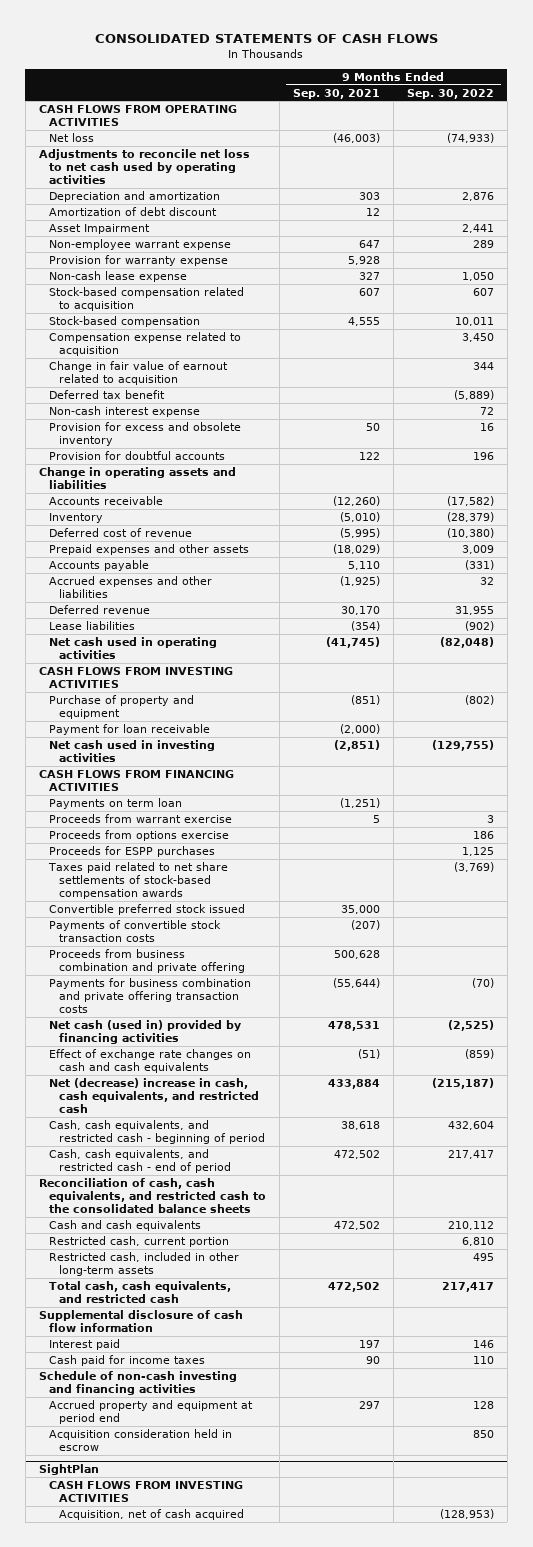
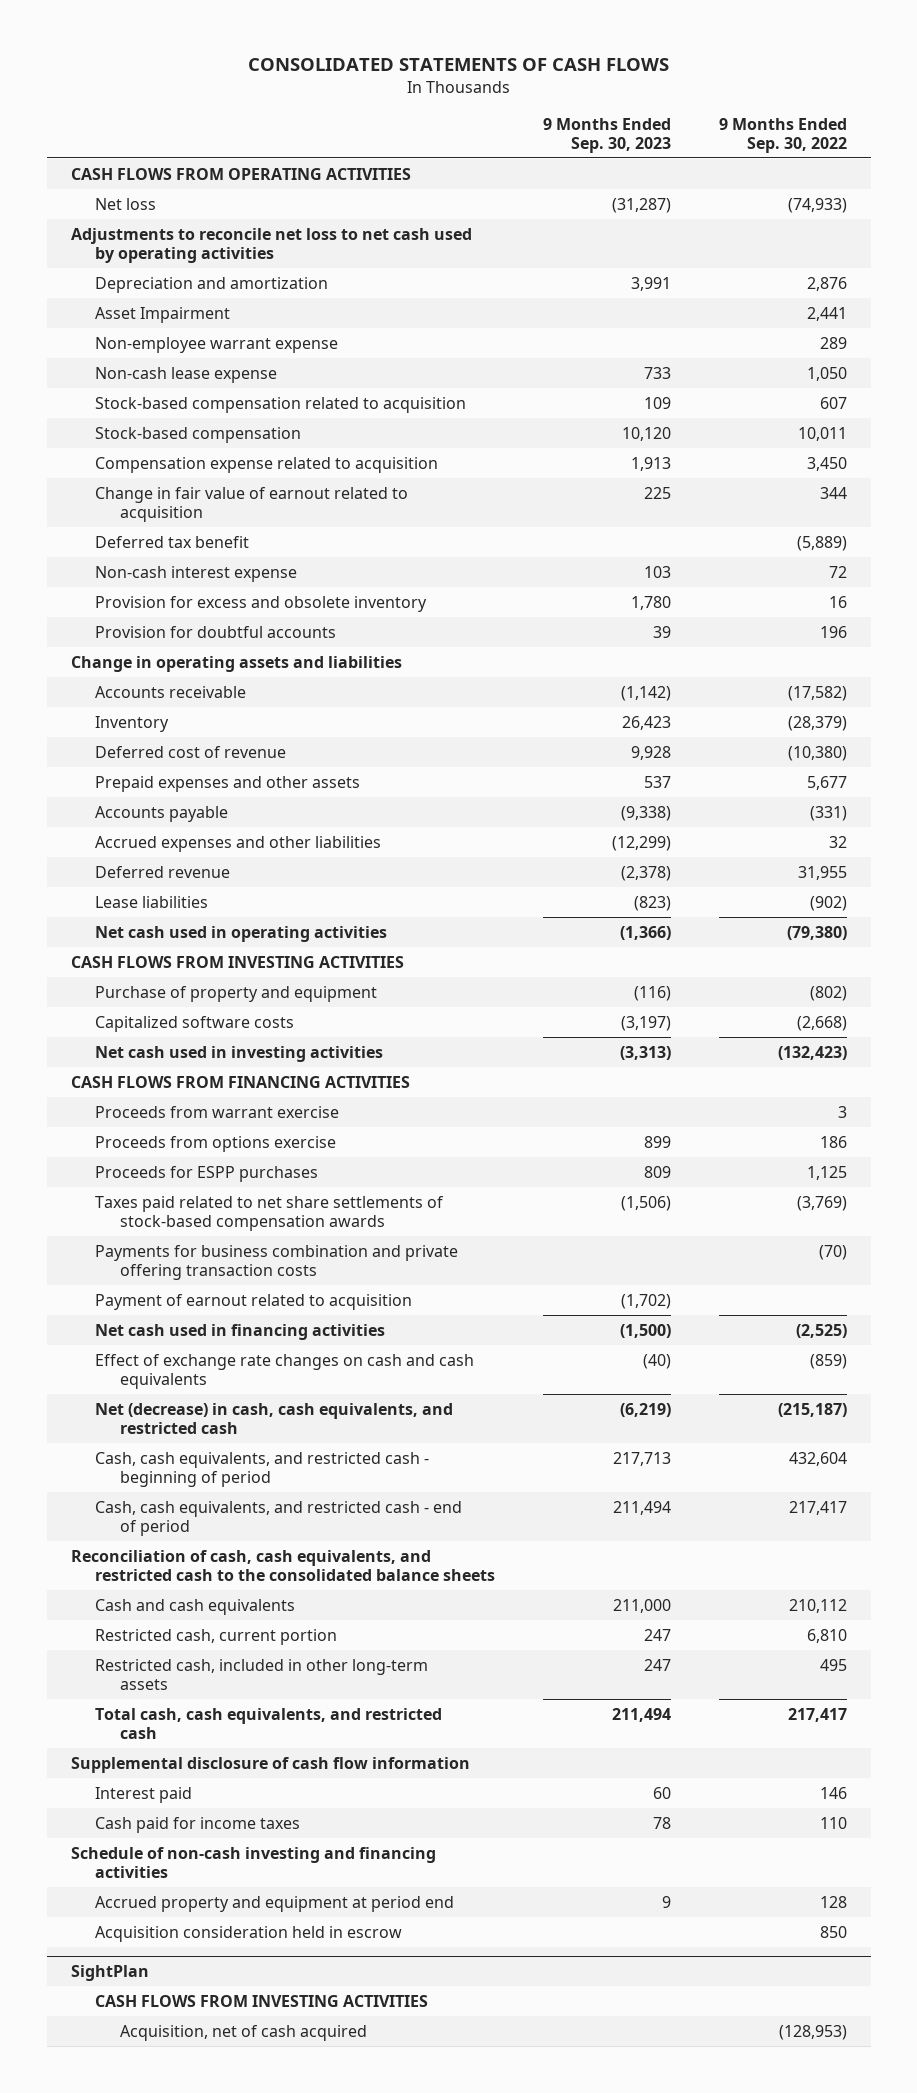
[292,88,380,99] Sep. 30, 2021 -> none
none -> [543,117,672,153] 9 Months Ended Sep. 30, 2023
[48,206,217,216] Amortization of debt discount -> none
[48,254,228,266] Provision for warranty expense -> none
[461,544,494,554] 3,009 -> [806,775,847,790] 5,677
[439,636,494,648] (82,048) -> [786,925,847,940] (79,380)
[48,723,210,735] Payment for loan receivable -> none
none -> [95,1015,295,1032] Capitalized software costs
[431,739,494,751] (129,755) -> [777,1045,847,1060] (132,423)
[48,797,182,809] Payments on term loan -> none
[48,903,245,915] Convertible preferred stock issued -> none
[48,919,221,942] Payments of convertible stock transaction costs -> none
[48,948,246,973] Proceeds from business combination and private offering -> none
none -> [95,1293,413,1310] Payment of earnout related to acquisition
[48,1019,241,1044] Net cash (used in) provided by financing activities -> [95,1323,386,1340] Net cash used in financing activities
[48,1077,260,1113] Net (decrease) increase in cash, cash equivalents, and restricted cash -> [95,1402,454,1434] Net (decrease) in cash, cash equivalents, and restricted cash

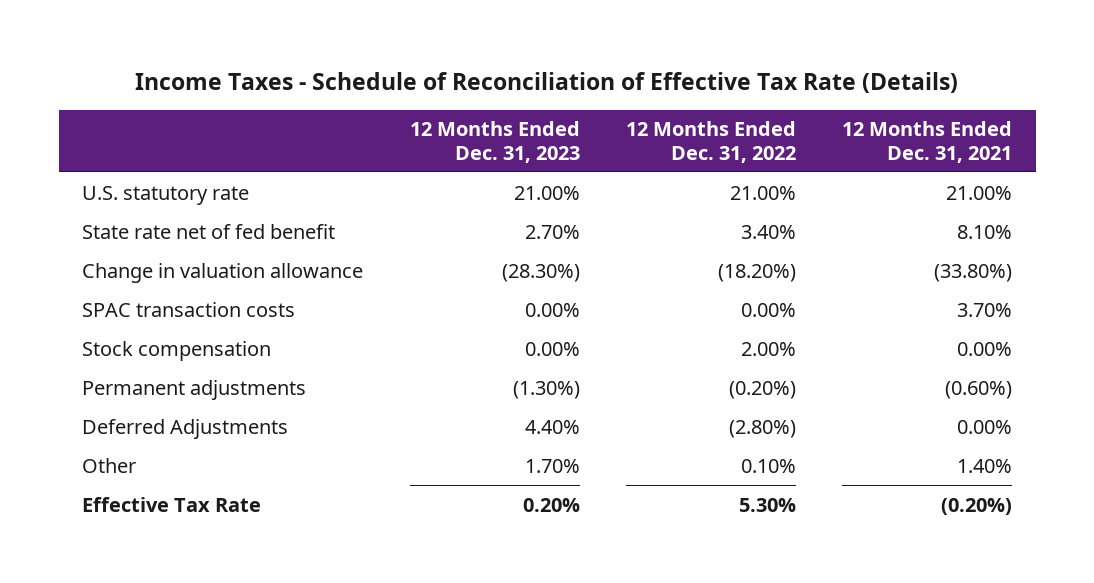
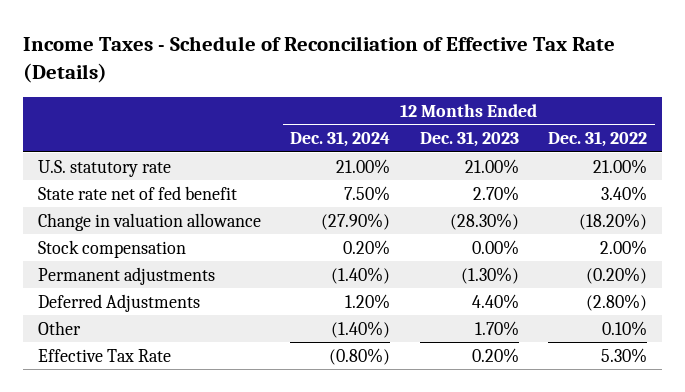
[842,121,1013,163] 12 Months Ended Dec. 31, 2021 -> none
none -> [290,131,391,148] Dec. 31, 2024
[82,301,296,317] SPAC transaction costs -> none

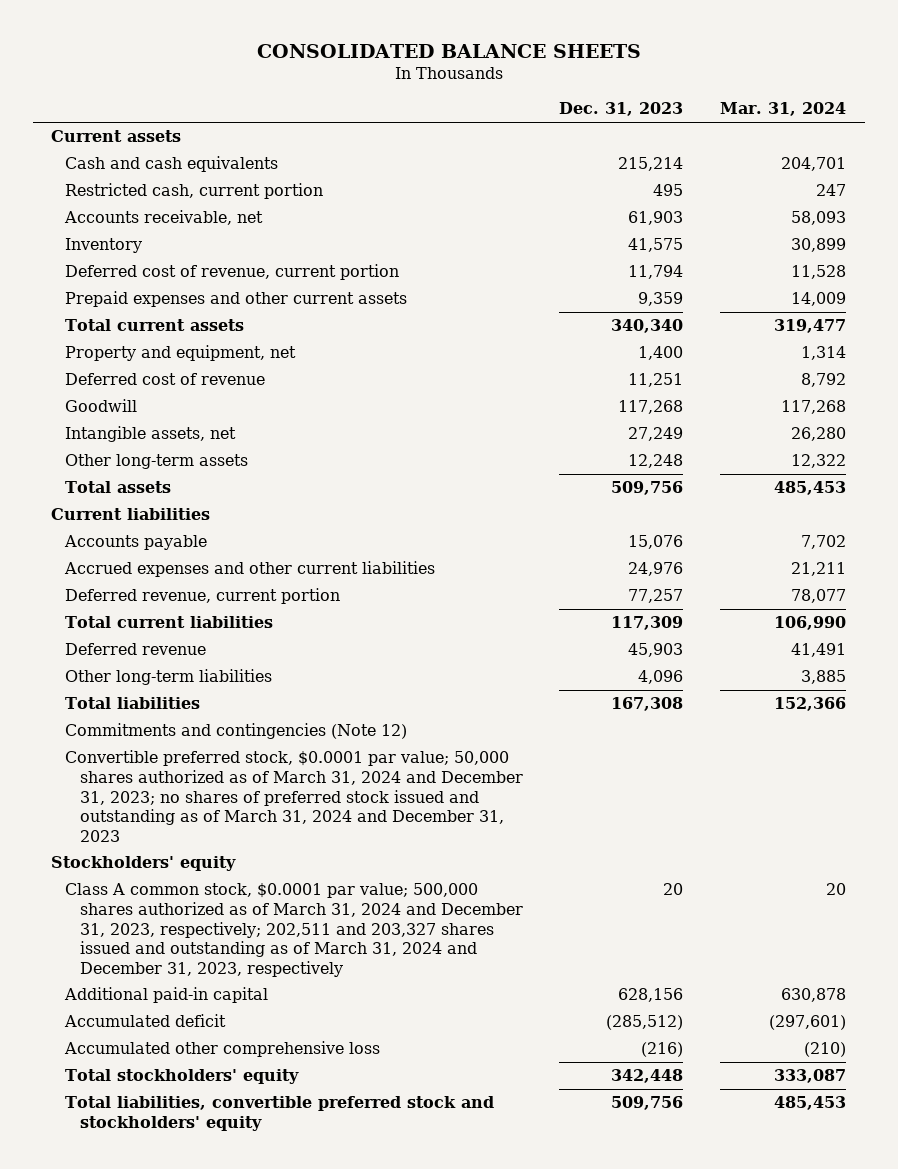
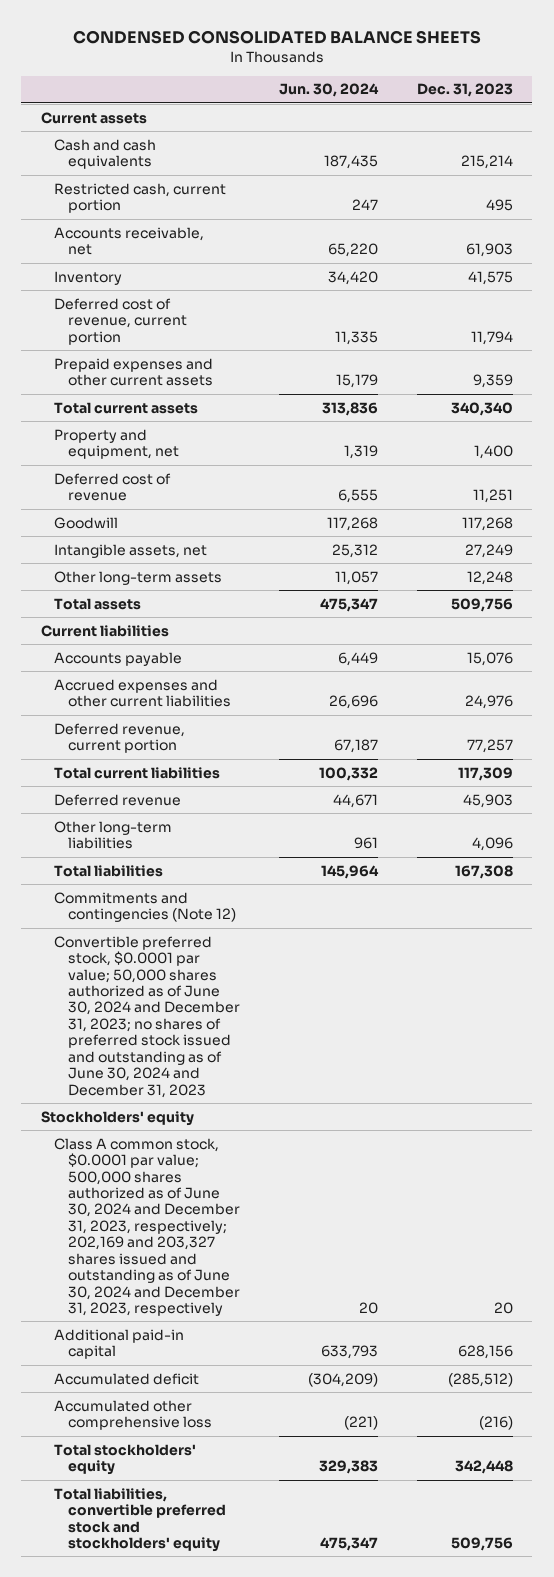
[256,43,641,58] CONSOLIDATED BALANCE SHEETS -> [72,29,481,44] CONDENSED CONSOLIDATED BALANCE SHEETS
[720,102,847,117] Mar. 31, 2024 -> none
none -> [279,83,380,98] Jun. 30, 2024
[65,750,523,842] Convertible preferred stock, $0.0001 par value; 50,000 shares authorized as of March 31, 2024 and December 31, 2023; no shares of preferred stock issued and outstanding as of March 31, 2024 and December 31, 2023 -> [54,935,241,1098] Convertible preferred stock, $0.0001 par value; 50,000 shares authorized as of June 30, 2024 and December 31, 2023; no shares of preferred stock issued and outstanding as of June 30, 2024 and December 31, 2023
[65,883,523,977] Class A common stock, $0.0001 par value; 500,000 shares authorized as of March 31, 2024 and December 31, 2023, respectively; 202,511 and 203,327 shares issued and outstanding as of March 31, 2024 and December 31, 2023, respectively -> [54,1137,241,1316] Class A common stock, $0.0001 par value; 500,000 shares authorized as of June 30, 2024 and December 31, 2023, respectively; 202,169 and 203,327 shares issued and outstanding as of June 30, 2024 and December 31, 2023, respectively

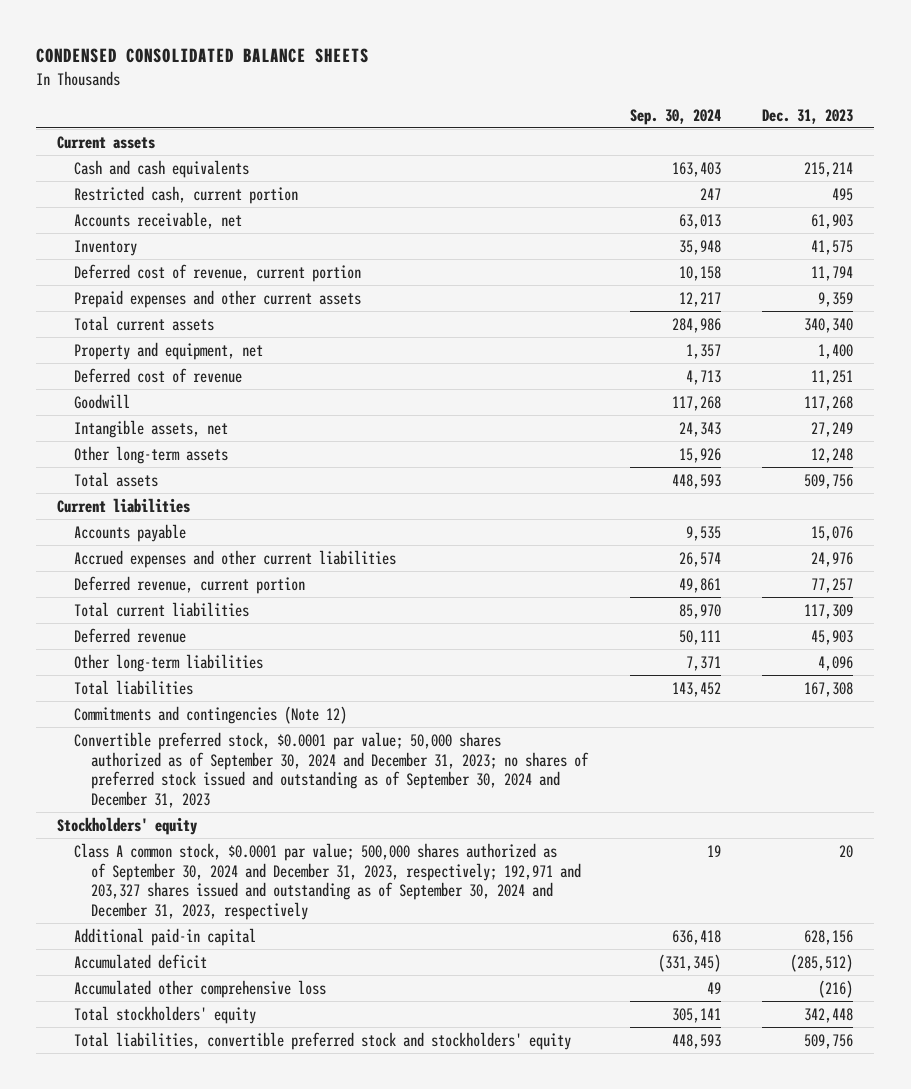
[279,83,380,98] Jun. 30, 2024 -> none
none -> [629,108,721,125] Sep. 30, 2024
[54,935,241,1098] Convertible preferred stock, $0.0001 par value; 50,000 shares authorized as of June 30, 2024 and December 31, 2023; no shares of preferred stock issued and outstanding as of June 30, 2024 and December 31, 2023 -> [74,731,589,808] Convertible preferred stock, $0.0001 par value; 50,000 shares authorized as of September 30, 2024 and December 31, 2023; no shares of preferred stock issued and outstanding as of September 30, 2024 and December 31, 2023
[54,1137,241,1316] Class A common stock, $0.0001 par value; 500,000 shares authorized as of June 30, 2024 and December 31, 2023, respectively; 202,169 and 203,327 shares issued and outstanding as of June 30, 2024 and December 31, 2023, respectively -> [74,842,581,920] Class A common stock, $0.0001 par value; 500,000 shares authorized as of September 30, 2024 and December 31, 2023, respectively; 192,971 and 203,327 shares issued and outstanding as of September 30, 2024 and December 31, 2023, respectively

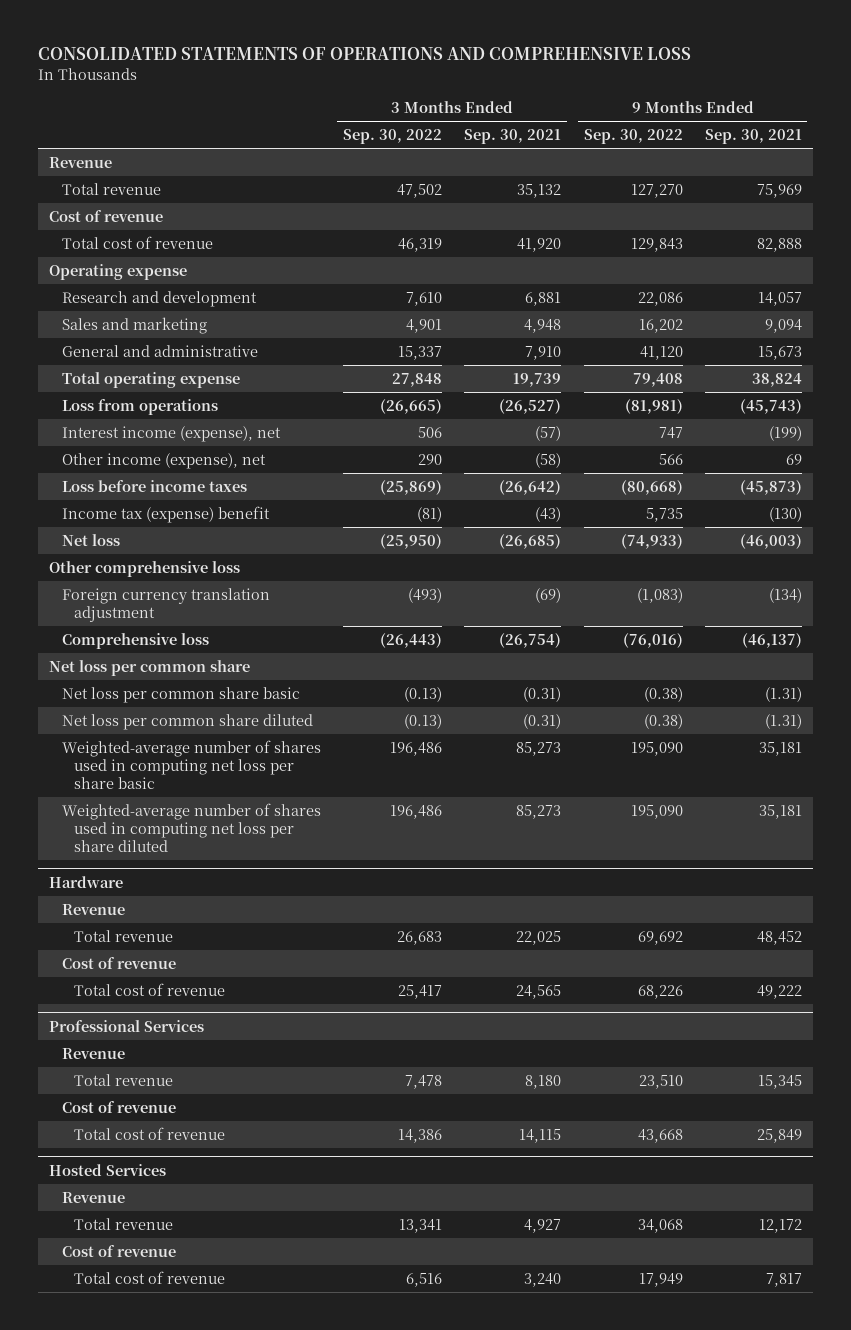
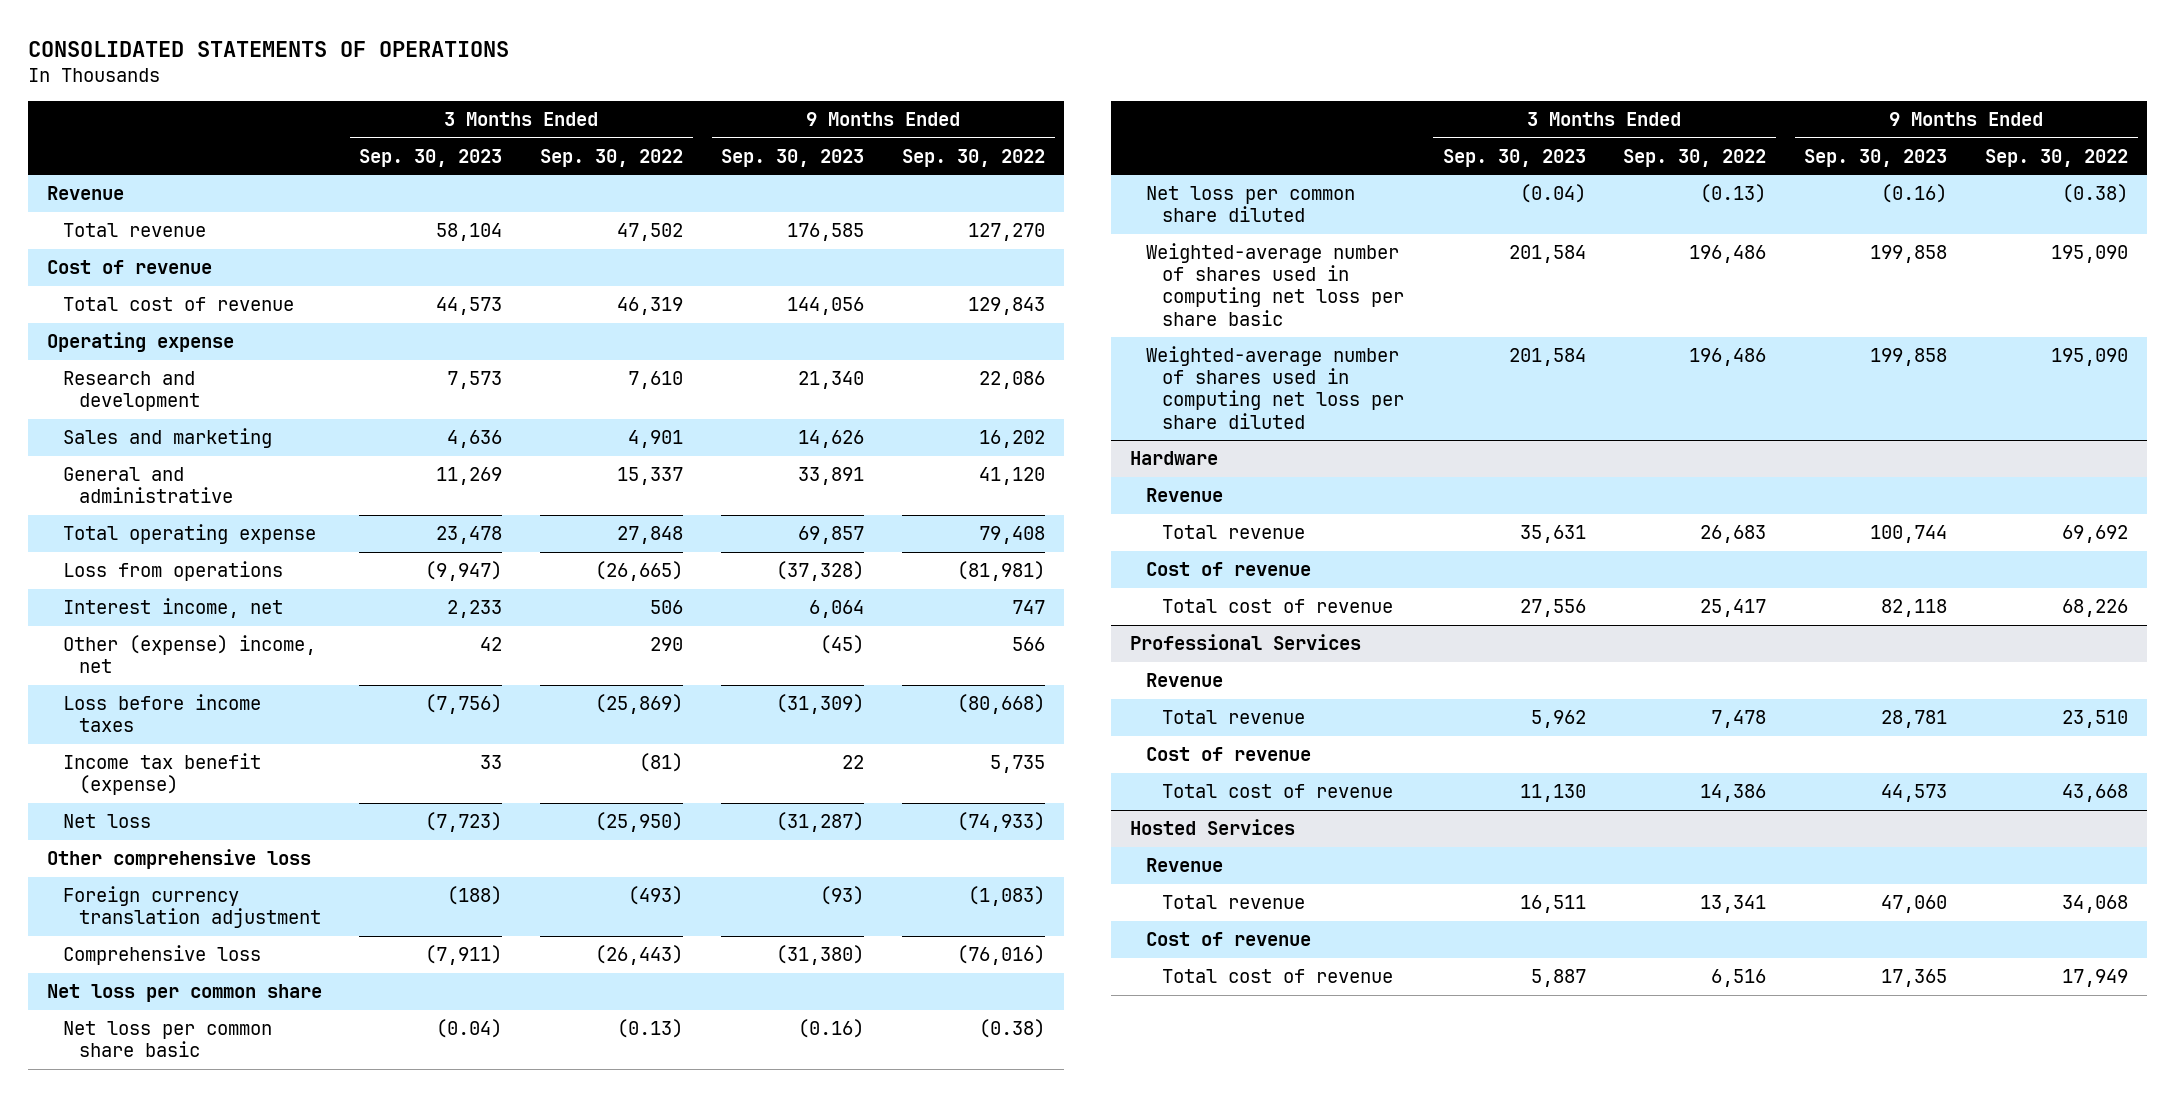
[37,47,691,61] CONSOLIDATED STATEMENTS OF OPERATIONS AND COMPREHENSIVE LOSS -> [27,40,509,57] CONSOLIDATED STATEMENTS OF OPERATIONS
[464,129,562,145] Sep. 30, 2021 -> none
[704,129,802,145] Sep. 30, 2021 -> none
none -> [359,148,503,167] Sep. 30, 2023
none -> [721,148,865,167] Sep. 30, 2023
[61,425,281,442] Interest income (expense), net -> [62,598,283,619] Interest income, net
[61,452,266,469] Other income (expense), net -> [62,635,316,674] Other (expense) income, net
[61,505,270,523] Income tax (expense) benefit -> [62,753,261,796] Income tax benefit (expense)

